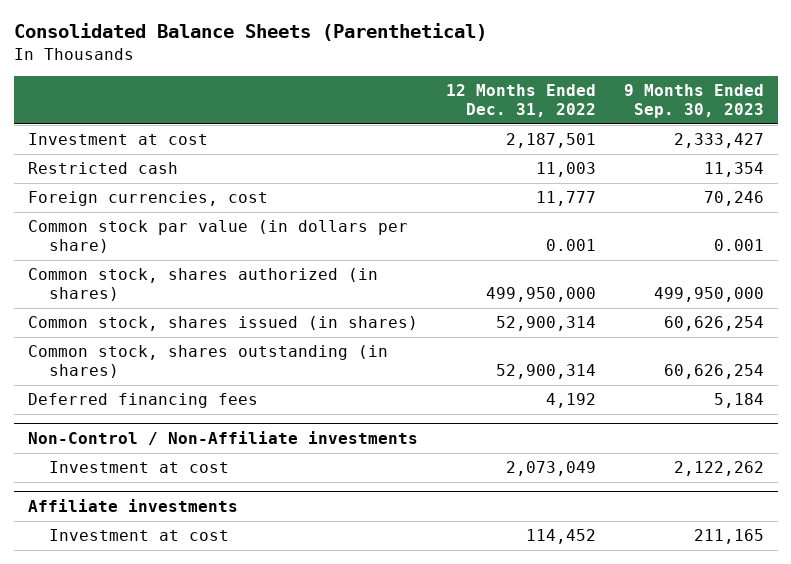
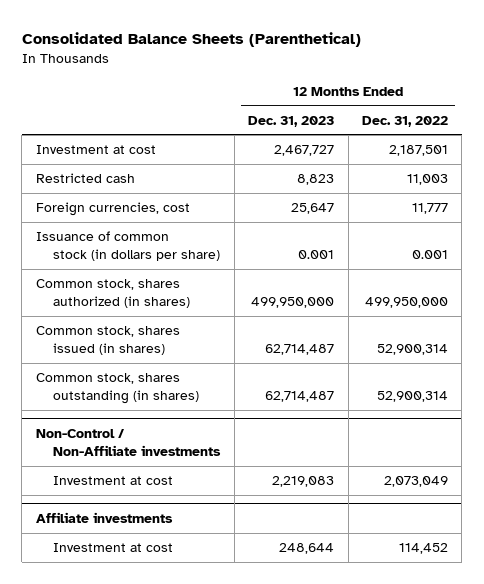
[623,84,764,119] 9 Months Ended Sep. 30, 2023 -> none
none -> [248,115,335,127] Dec. 31, 2023
[27,220,408,254] Common stock par value (in dollars per share) -> [35,231,221,262] Issuance of common stock (in dollars per share)
[27,393,258,409] Deferred financing fees -> none

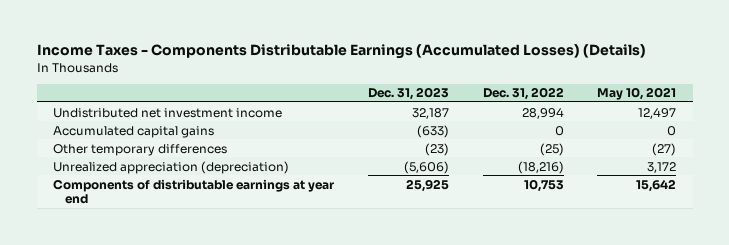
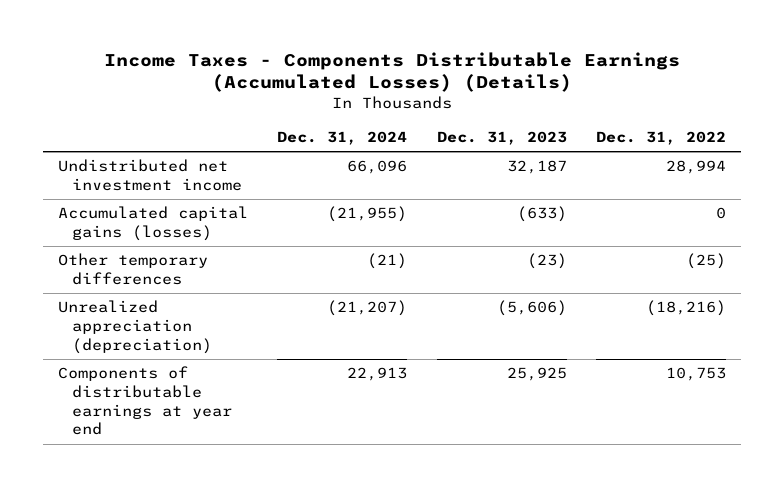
[597,87,677,101] May 10, 2021 -> none
none -> [277,130,408,145] Dec. 31, 2024
[53,125,215,138] Accumulated capital gains -> [57,206,248,242] Accumulated capital gains (losses)

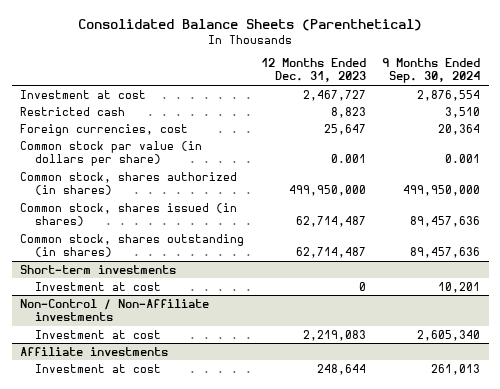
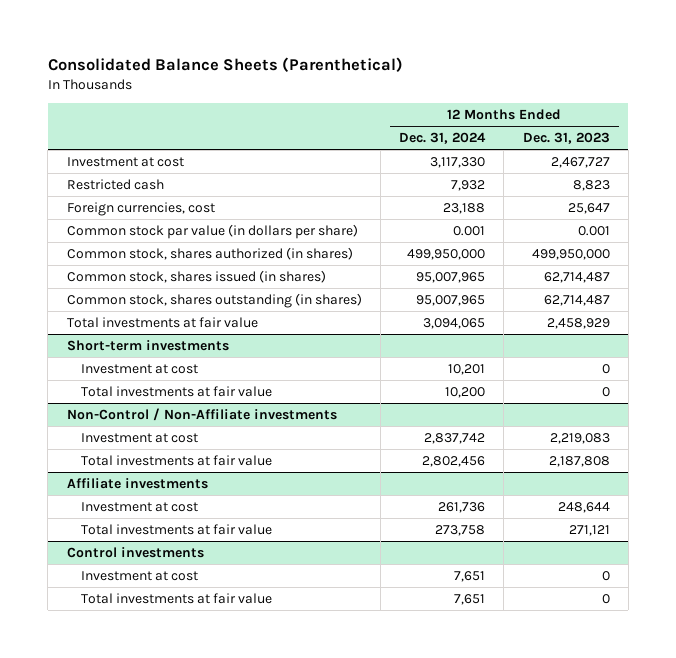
[382,58,481,84] 9 Months Ended Sep. 30, 2024 -> none
none -> [399,132,487,145] Dec. 31, 2024
none -> [66,317,258,329] Total investments at fair value
none -> [81,386,273,398] Total investments at fair value
none -> [81,455,273,467] Total investments at fair value
none -> [81,524,273,536] Total investments at fair value
none -> [66,547,204,559] Control investments
none -> [81,571,199,582] Investment at cost
none -> [81,593,273,605] Total investments at fair value

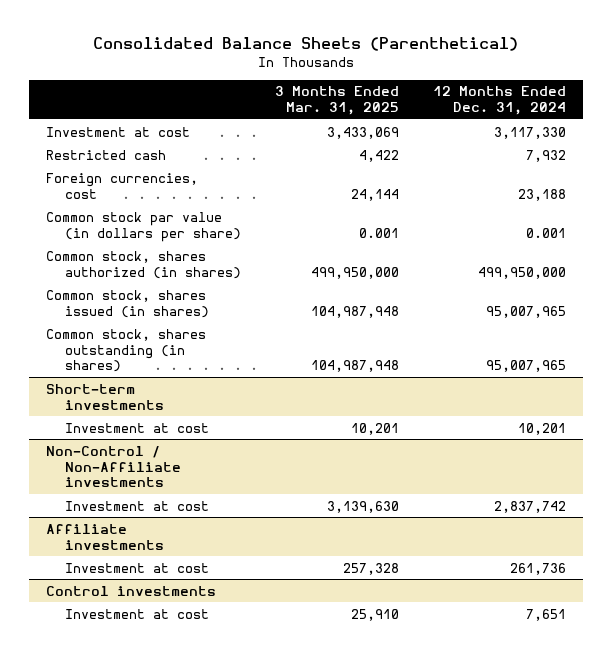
[522,132,610,145] Dec. 31, 2023 -> none
none -> [274,86,399,116] 3 Months Ended Mar. 31, 2025
[66,317,258,329] Total investments at fair value -> none
[81,386,273,398] Total investments at fair value -> none
[81,455,273,467] Total investments at fair value -> none
[81,524,273,536] Total investments at fair value -> none
[81,593,273,605] Total investments at fair value -> none

